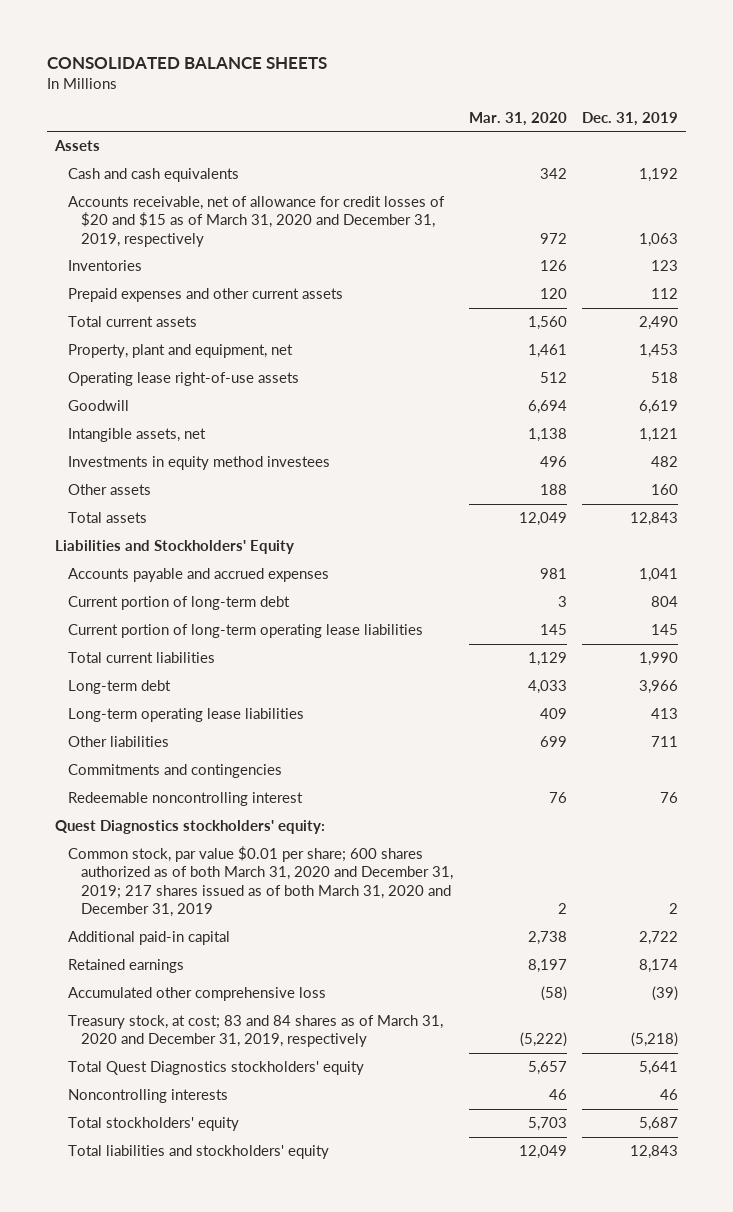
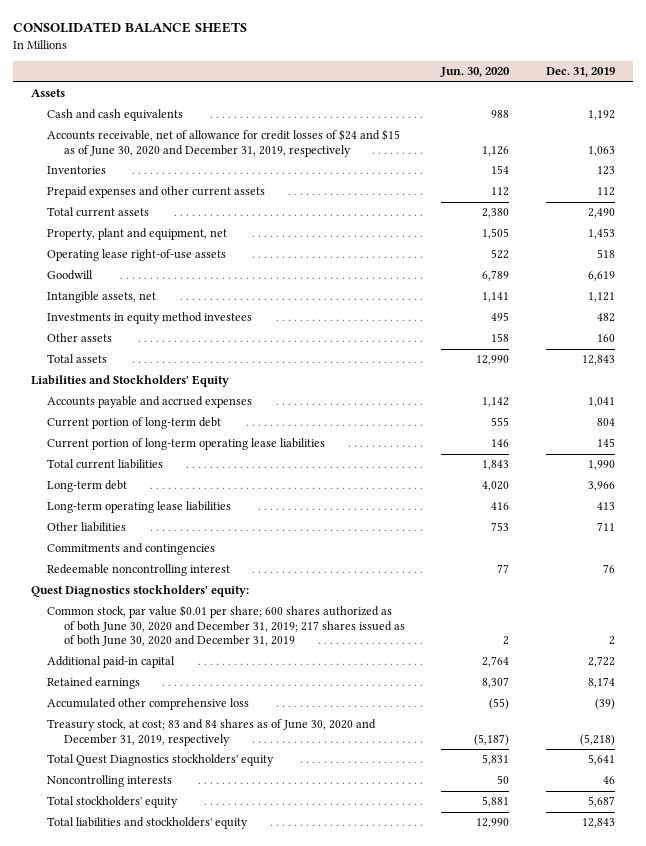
[468,111,567,126] Mar. 31, 2020 -> none
none -> [440,67,511,78] Jun. 30, 2020
[67,196,445,247] Accounts receivable, net of allowance for credit losses of $20 and $15 as of March 31, 2020 and December 31, 2019, respectively -> [47,129,401,157] Accounts receivable, net of allowance for credit losses of $24 and $15 as of June 30, 2020 and December 31, 2019, respectively
[67,846,453,917] Common stock, par value $0.01 per share; 600 shares authorized as of both March 31, 2020 and December 31, 2019; 217 shares issued as of both March 31, 2020 and December 31, 2019 -> [47,605,405,647] Common stock, par value $0.01 per share; 600 shares authorized as of both June 30, 2020 and December 31, 2019; 217 shares issued as of both June 30, 2020 and December 31, 2019
[67,1015,443,1048] Treasury stock, at cost; 83 and 84 shares as of March 31, 2020 and December 31, 2019, respectively -> [47,719,377,746] Treasury stock, at cost; 83 and 84 shares as of June 30, 2020 and December 31, 2019, respectively

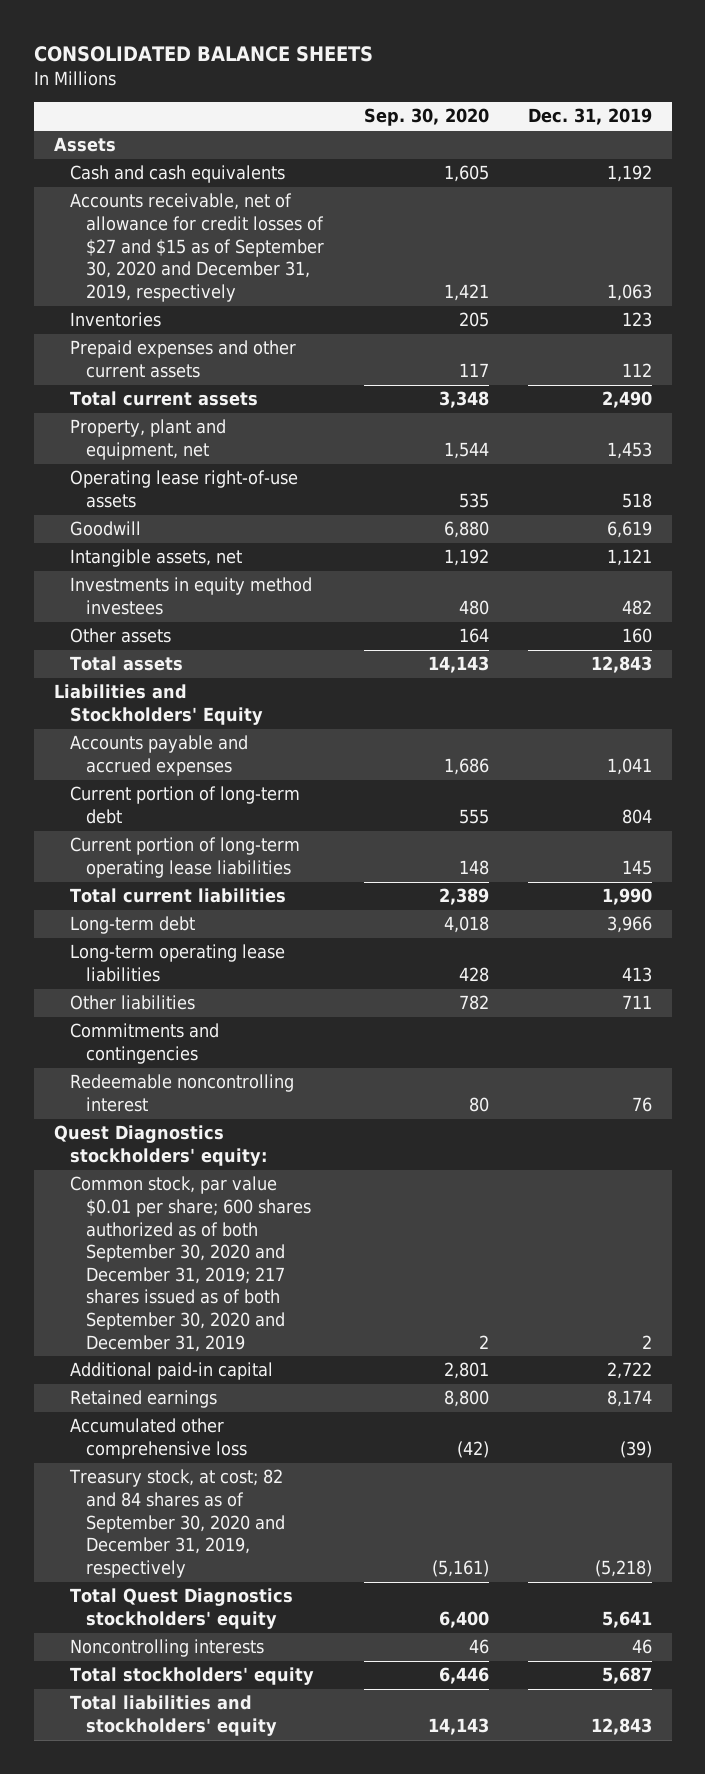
[440,67,511,78] Jun. 30, 2020 -> none
none -> [363,108,489,127] Sep. 30, 2020
[47,129,401,157] Accounts receivable, net of allowance for credit losses of $24 and $15 as of June 30, 2020 and December 31, 2019, respectively -> [69,193,325,302] Accounts receivable, net of allowance for credit losses of $27 and $15 as of September 30, 2020 and December 31, 2019, respectively
[47,605,405,647] Common stock, par value $0.01 per share; 600 shares authorized as of both June 30, 2020 and December 31, 2019; 217 shares issued as of both June 30, 2020 and December 31, 2019 -> [69,1176,312,1352] Common stock, par value $0.01 per share; 600 shares authorized as of both September 30, 2020 and December 31, 2019; 217 shares issued as of both September 30, 2020 and December 31, 2019
[47,719,377,746] Treasury stock, at cost; 83 and 84 shares as of June 30, 2020 and December 31, 2019, respectively -> [68,1469,286,1578] Treasury stock, at cost; 82 and 84 shares as of September 30, 2020 and December 31, 2019, respectively

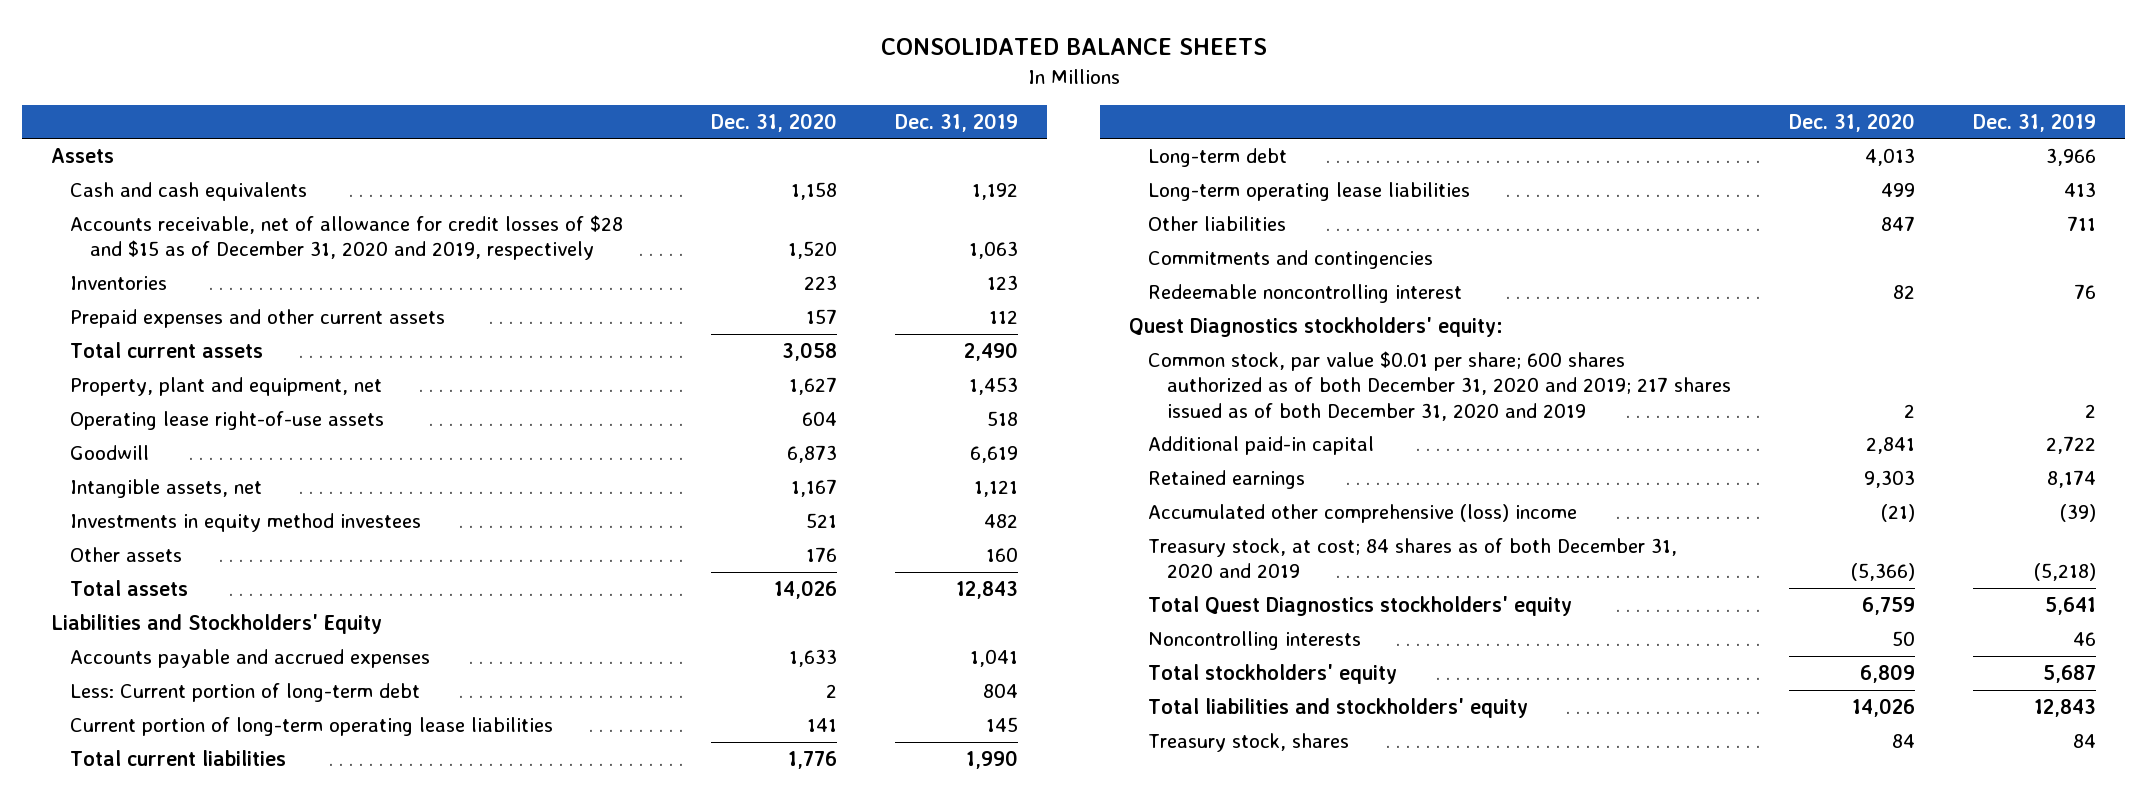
[363,108,489,127] Sep. 30, 2020 -> none
none -> [711,112,838,132] Dec. 31, 2020
[69,193,325,302] Accounts receivable, net of allowance for credit losses of $27 and $15 as of September 30, 2020 and December 31, 2019, respectively -> [70,215,624,261] Accounts receivable, net of allowance for credit losses of $28 and $15 as of December 31, 2020 and 2019, respectively
[69,786,300,825] Current portion of long-term debt -> [70,683,421,703] Less: Current portion of long-term debt
[69,1176,312,1352] Common stock, par value $0.01 per share; 600 shares authorized as of both September 30, 2020 and December 31, 2019; 217 shares issued as of both September 30, 2020 and December 31, 2019 -> [1148,351,1732,421] Common stock, par value $0.01 per share; 600 shares authorized as of both December 31, 2020 and 2019; 217 shares issued as of both December 31, 2020 and 2019
[69,1418,248,1460] Accumulated other comprehensive loss -> [1148,504,1578,524] Accumulated other comprehensive (loss) income
[68,1469,286,1578] Treasury stock, at cost; 82 and 84 shares as of September 30, 2020 and December 31, 2019, respectively -> [1148,538,1678,579] Treasury stock, at cost; 84 shares as of both December 31, 2020 and 2019
none -> [1148,733,1350,753] Treasury stock, shares

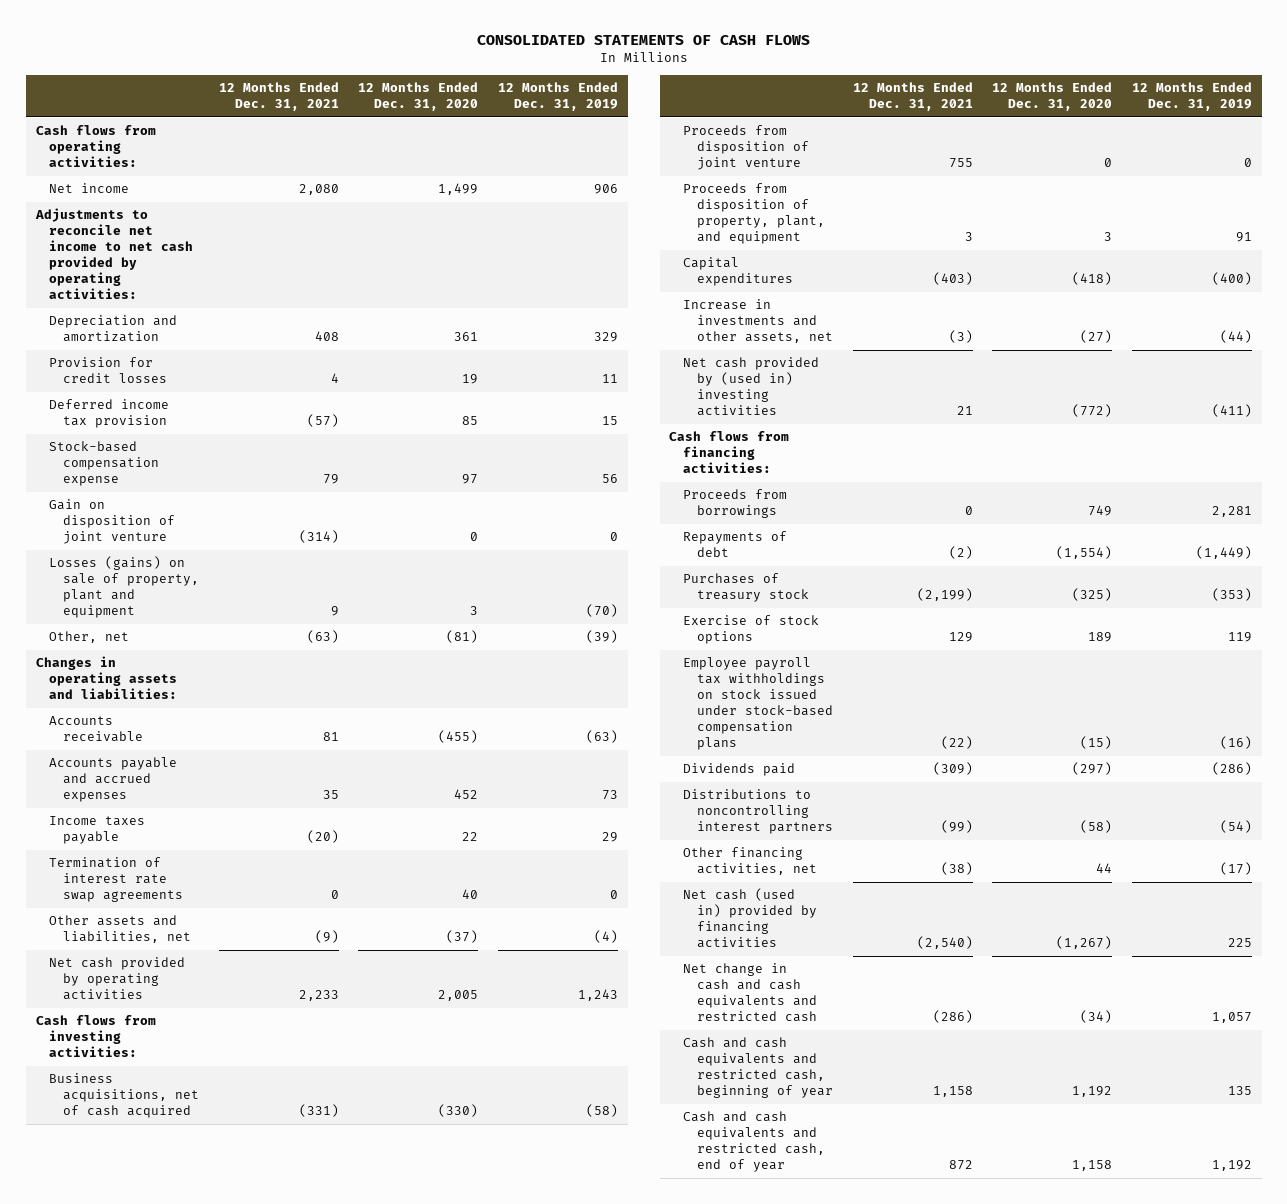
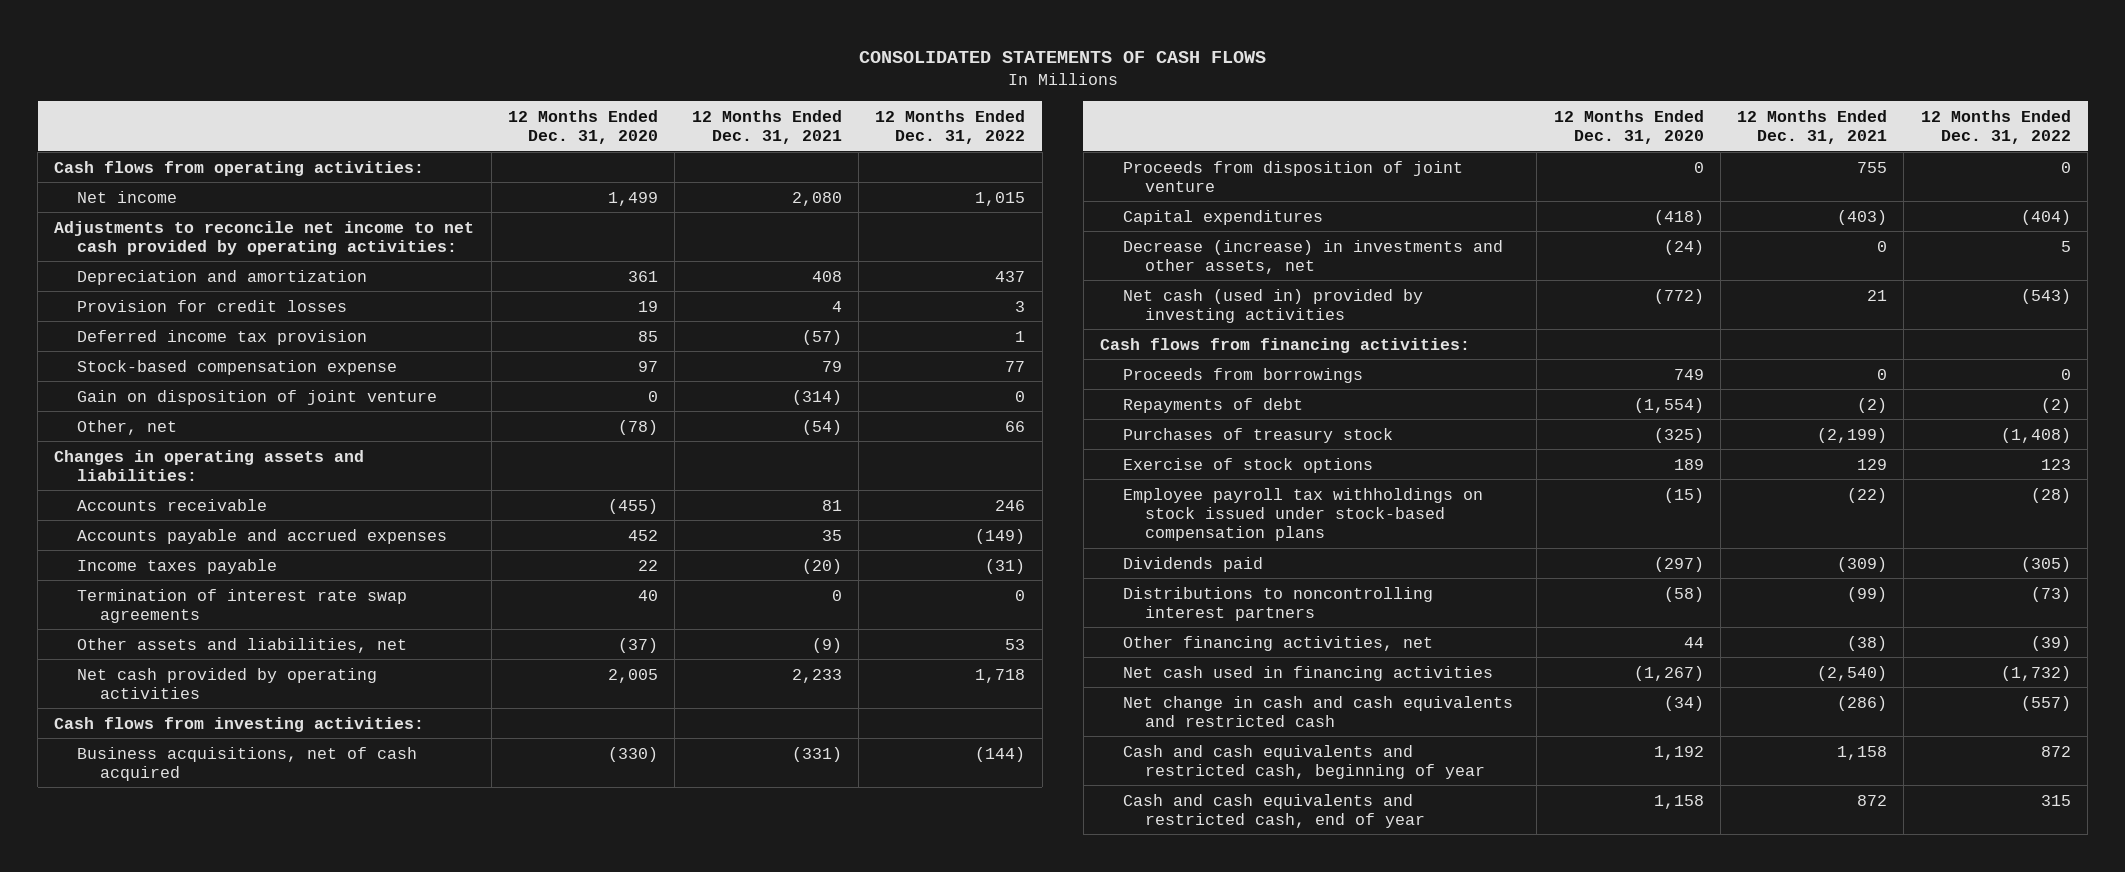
[498,82,619,112] 12 Months Ended Dec. 31, 2019 -> none
none -> [875,109,1026,144] 12 Months Ended Dec. 31, 2022
[49,556,200,619] Losses (gains) on sale of property, plant and equipment -> none
[306,630,339,644] (63) -> [801,419,842,435] (54)
[446,630,479,644] (81) -> [618,419,659,435] (78)
[683,183,825,245] Proceeds from disposition of property, plant, and equipment -> none
[683,299,833,344] Increase in investments and other assets, net -> [1122,239,1503,274] Decrease (increase) in investments and other assets, net
[948,330,973,344] (3) -> [1877,240,1888,252] 0
[1080,330,1113,344] (27) -> [1663,239,1704,255] (24)
[683,357,820,417] Net cash provided by (used in) investing activities -> [1122,288,1423,323] Net cash (used in) provided by investing activities
[683,888,817,949] Net cash (used in) provided by financing activities -> [1122,665,1493,681] Net cash used in financing activities

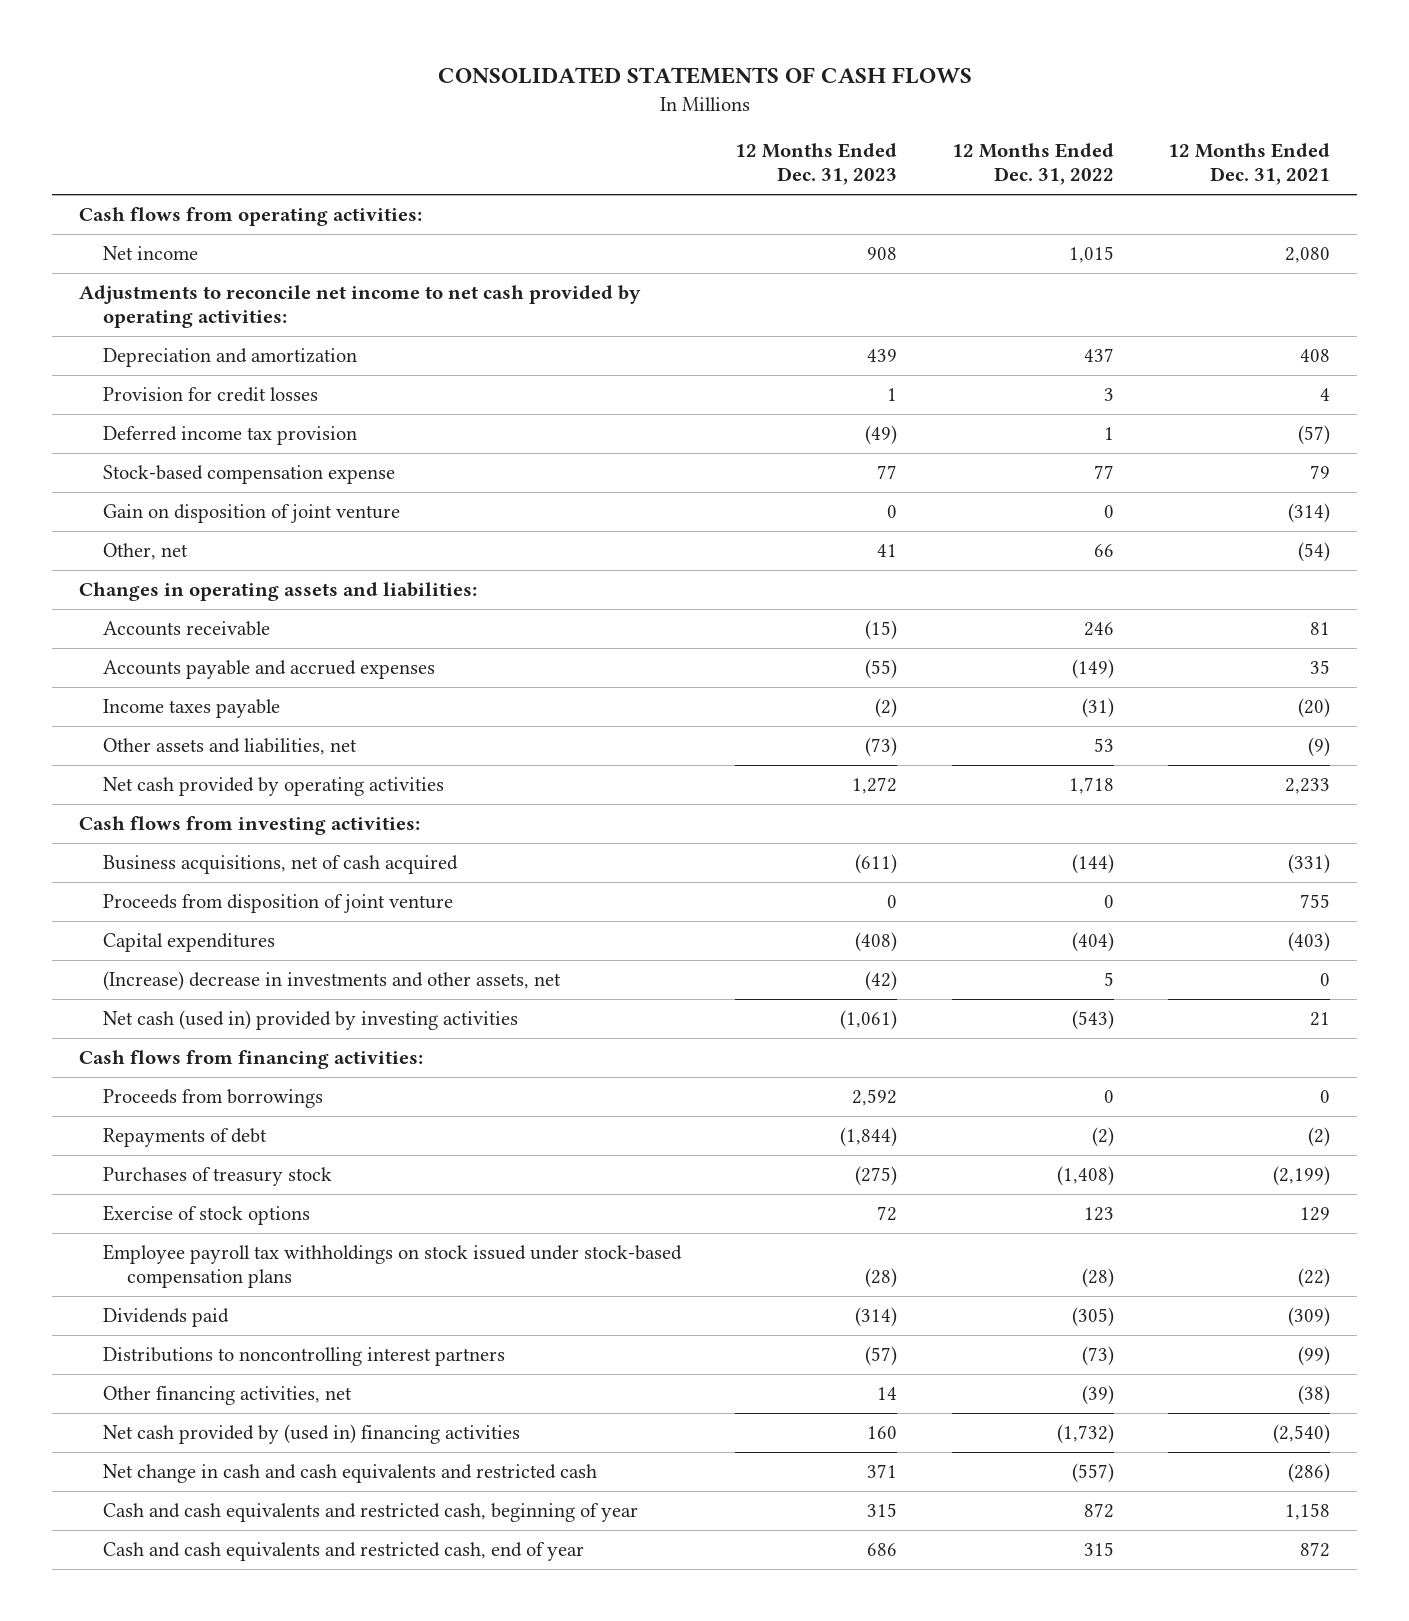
[508,109,659,144] 12 Months Ended Dec. 31, 2020 -> none
none -> [735,143,898,186] 12 Months Ended Dec. 31, 2023
[77,588,408,623] Termination of interest rate swap agreements -> none
[1122,239,1503,274] Decrease (increase) in investments and other assets, net -> [102,971,561,992] (Increase) decrease in investments and other assets, net
[1122,665,1493,681] Net cash used in financing activities -> [102,1424,520,1445] Net cash provided by (used in) financing activities

